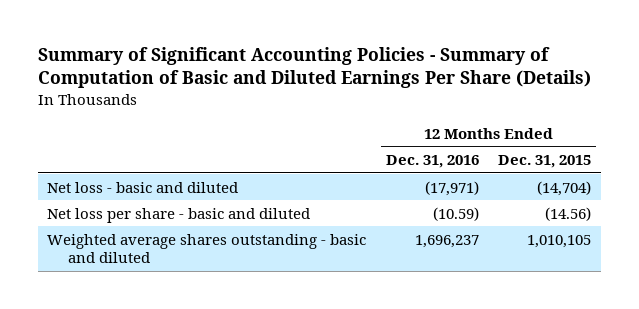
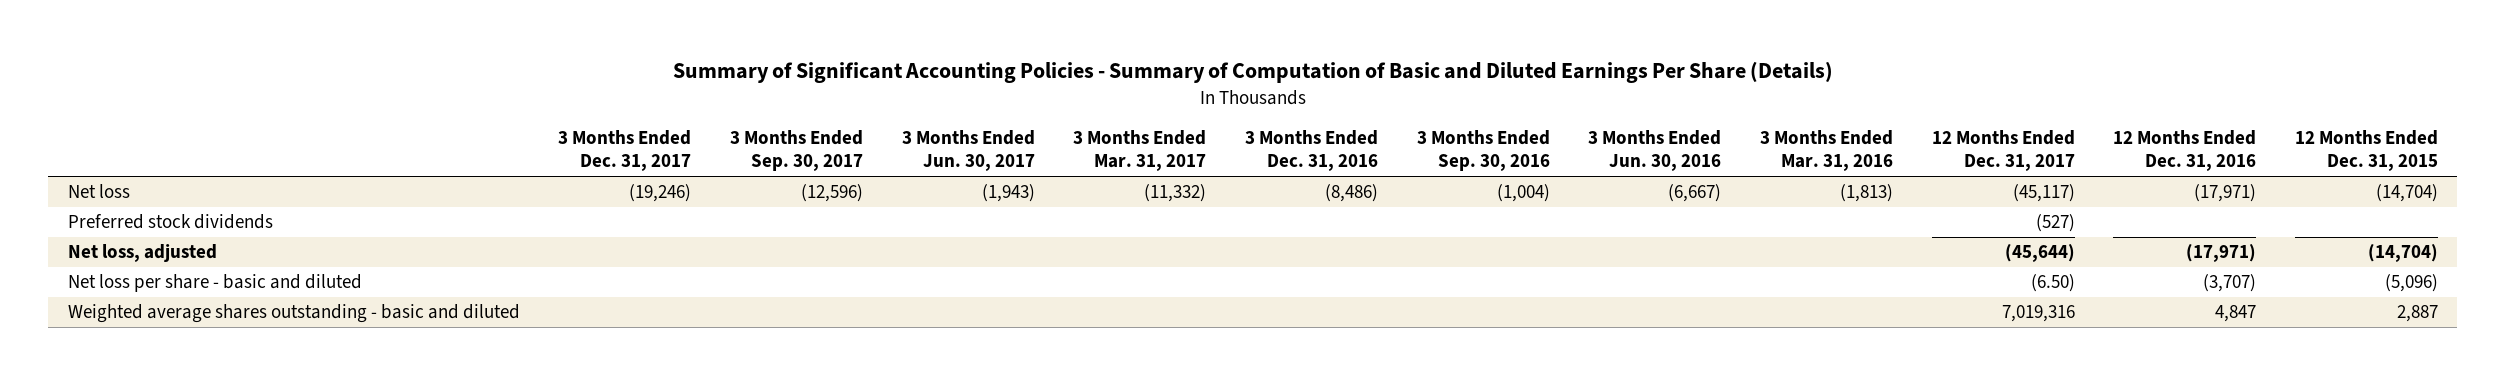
none -> [558,130,692,172] 3 Months Ended Dec. 31, 2017
none -> [729,130,863,172] 3 Months Ended Sep. 30, 2017
none -> [901,130,1035,172] 3 Months Ended Jun. 30, 2017
none -> [1073,130,1207,172] 3 Months Ended Mar. 31, 2017
none -> [1244,130,1378,172] 3 Months Ended Dec. 31, 2016
none -> [1416,130,1550,172] 3 Months Ended Sep. 30, 2016
none -> [1588,130,1722,172] 3 Months Ended Jun. 30, 2016
none -> [1759,130,1893,172] 3 Months Ended Mar. 31, 2016
none -> [1931,130,2075,172] 12 Months Ended Dec. 31, 2017
[47,181,239,193] Net loss - basic and diluted -> [67,184,130,199] Net loss
none -> [67,214,273,230] Preferred stock dividends
none -> [67,244,217,263] Net loss, adjusted
[432,206,479,221] (10.59) -> [2203,274,2257,293] (3,707)
[545,206,592,221] (14.56) -> [2384,274,2438,293] (5,096)
[414,234,479,248] 1,696,237 -> [2215,305,2257,323] 4,847
[527,234,592,248] 1,010,105 -> [2396,305,2438,323] 2,887

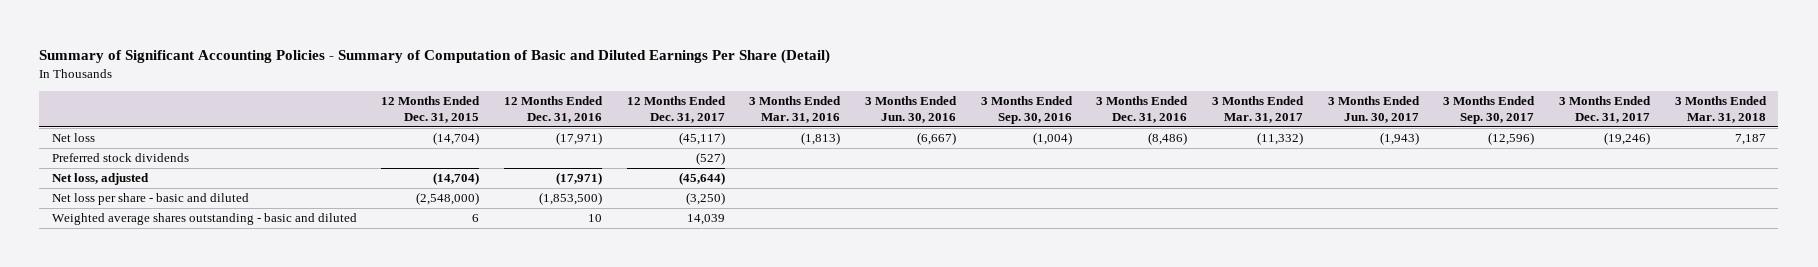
[672,61,1833,84] Summary of Significant Accounting Policies - Summary of Computation of Basic and Diluted Earnings Per Share (Details) -> [39,48,831,64] Summary of Significant Accounting Policies - Summary of Computation of Basic and Diluted Earnings Per Share (Detail)
none -> [1674,96,1767,123] 3 Months Ended Mar. 31, 2018
[2030,274,2075,293] (6.50) -> [685,192,725,206] (3,250)
[2203,274,2257,293] (3,707) -> [539,192,603,206] (1,853,500)
[2384,274,2438,293] (5,096) -> [416,192,480,206] (2,548,000)
[2001,305,2075,323] 7,019,316 -> [686,214,725,226] 14,039
[2215,305,2257,323] 4,847 -> [588,214,603,223] 10
[2396,305,2438,323] 2,887 -> [472,214,480,223] 6

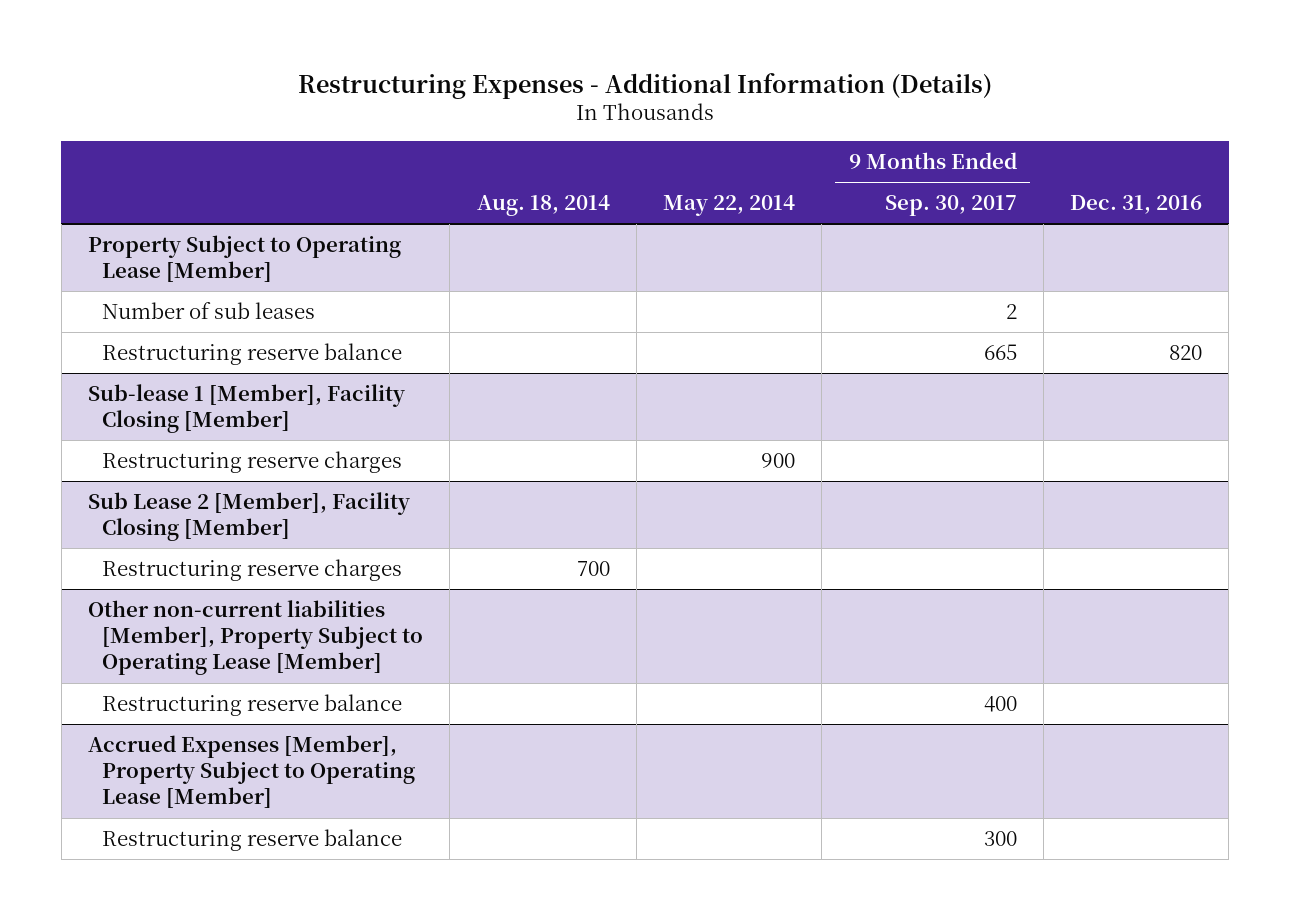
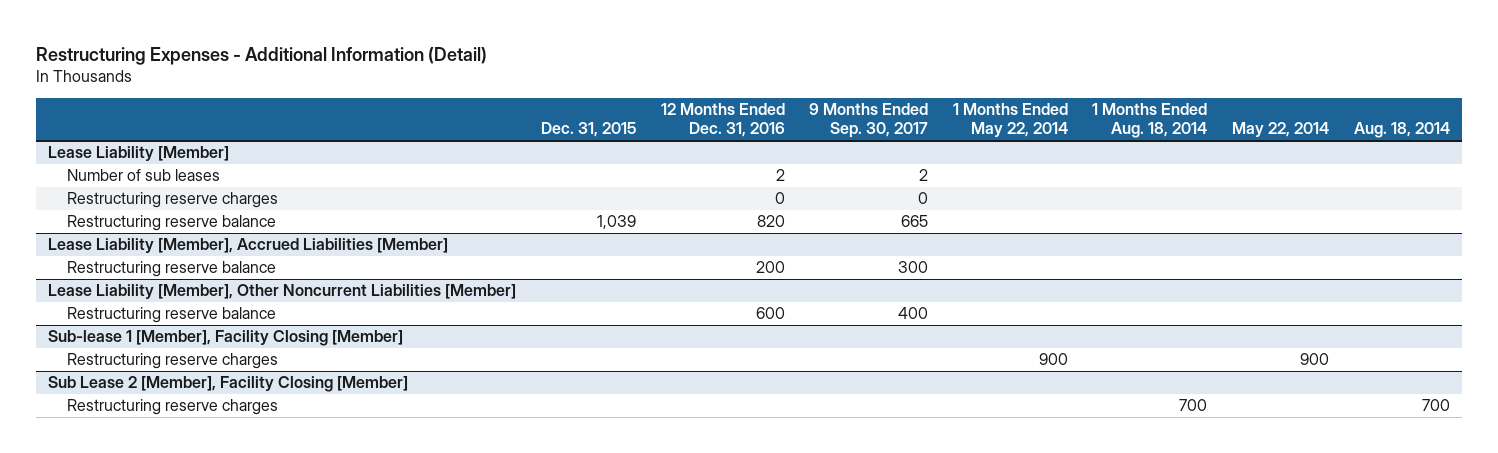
[298,72,993,99] Restructuring Expenses - Additional Information (Details) -> [36,46,488,65] Restructuring Expenses - Additional Information (Detail)
[1070,195,1203,215] Dec. 31, 2016 -> none
none -> [540,122,636,138] Dec. 31, 2015
none -> [660,102,785,138] 12 Months Ended Dec. 31, 2016
none -> [952,102,1068,138] 1 Months Ended May 22, 2014
none -> [1092,102,1208,139] 1 Months Ended Aug. 18, 2014
[87,235,401,283] Property Subject to Operating Lease [Member] -> [48,146,230,162] Lease Liability [Member]
none -> [67,192,279,209] Restructuring reserve charges
none -> [48,238,449,254] Lease Liability [Member], Accrued Liabilities [Member]
none -> [67,261,277,278] Restructuring reserve balance
none -> [48,284,517,300] Lease Liability [Member], Other Noncurrent Liabilities [Member]
none -> [67,307,277,324] Restructuring reserve balance
[87,600,424,676] Other non-current liabilities [Member], Property Subject to Operating Lease [Member] -> none
[102,694,403,717] Restructuring reserve balance -> none
[87,735,416,809] Accrued Expenses [Member], Property Subject to Operating Lease [Member] -> none
[102,829,403,852] Restructuring reserve balance -> none

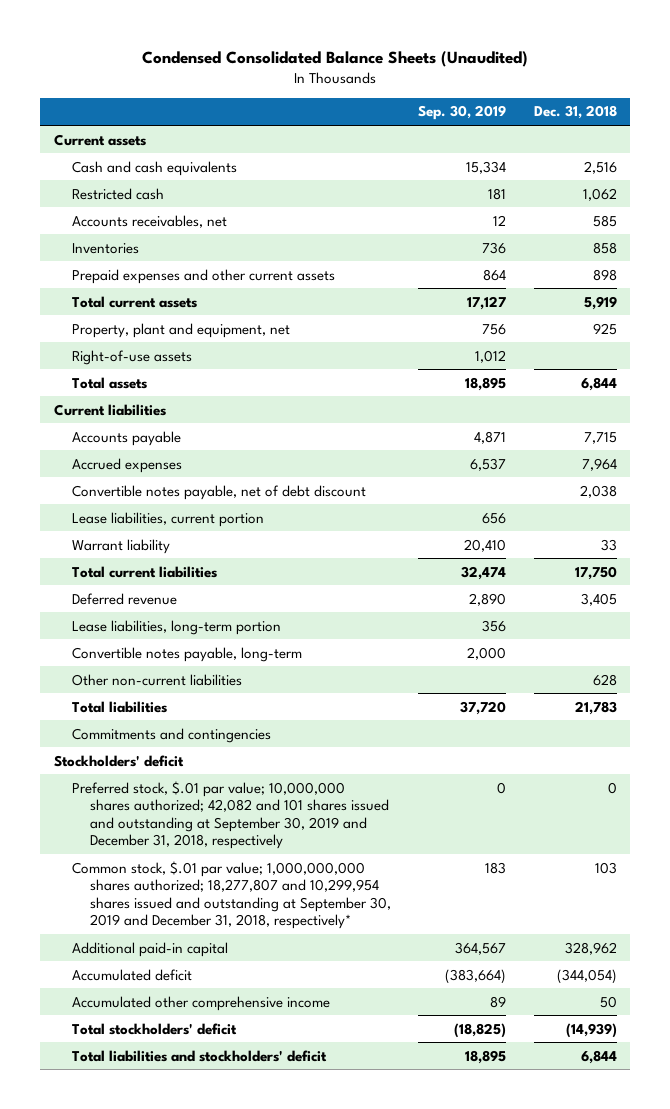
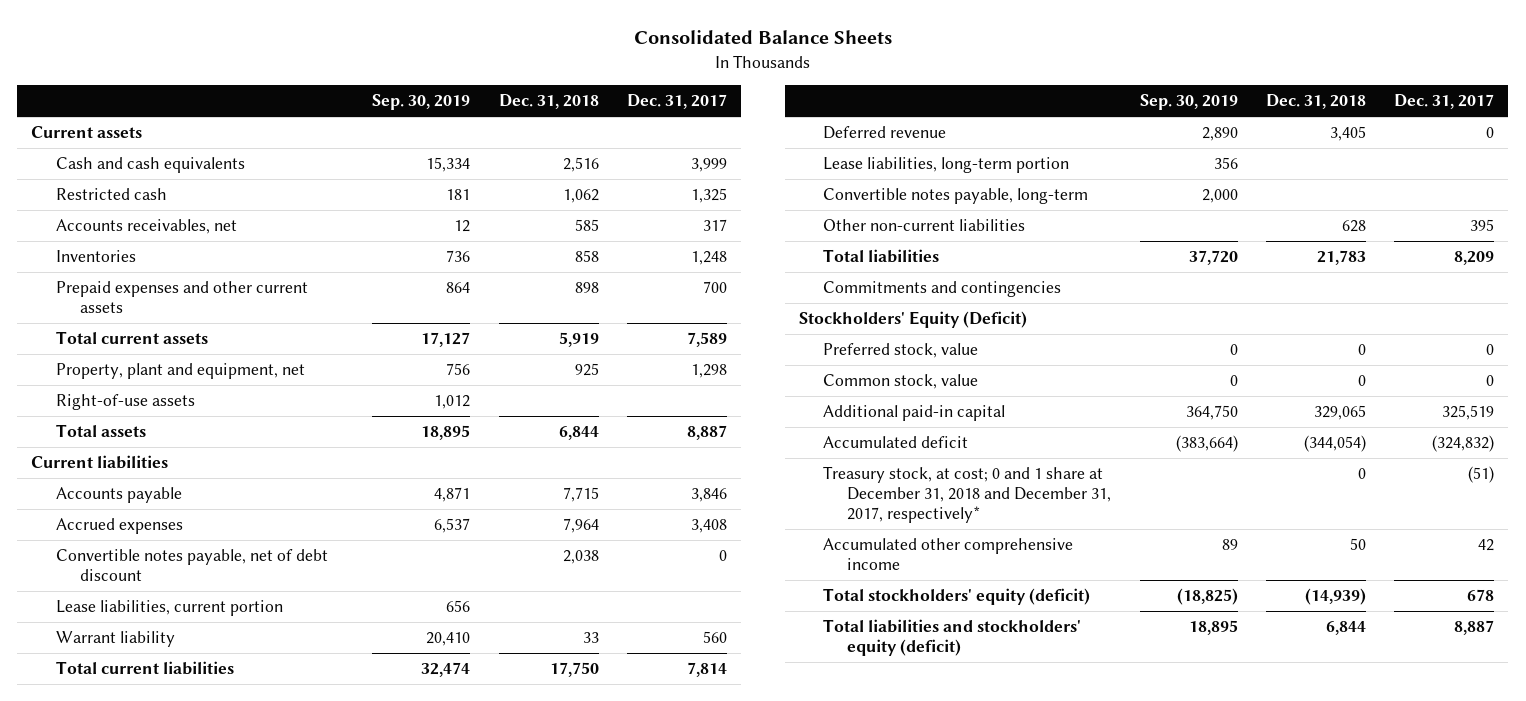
[142,51,529,68] Condensed Consolidated Balance Sheets (Unaudited) -> [633,30,892,45] Consolidated Balance Sheets
none -> [626,94,727,110] Dec. 31, 2017
[71,860,391,930] Common stock, $.01 par value; 1,000,000,000 shares authorized; 18,277,807 and 10,299,954 shares issued and outstanding at September 30, 2019 and December 31, 2018, respectively* -> none
[53,754,184,767] Stockholders' deficit -> [798,311,1027,329] Stockholders' Equity (Deficit)
[71,780,389,850] Preferred stock, $.01 par value; 10,000,000 shares authorized; 42,082 and 101 shares issued and outstanding at September 30, 2019 and December 31, 2018, respectively -> [822,343,978,359] Preferred stock, value
none -> [822,374,978,390] Common stock, value
[455,941,507,955] 364,567 -> [1185,405,1238,421] 364,750
[564,941,617,955] 328,962 -> [1313,405,1366,421] 329,065
none -> [822,466,1112,524] Treasury stock, at cost; 0 and 1 share at December 31, 2018 and December 31, 2017, respectively*
[71,1022,237,1035] Total stockholders' deficit -> [822,588,1090,606] Total stockholders' equity (deficit)
[71,1049,327,1062] Total liabilities and stockholders' deficit -> [822,619,1081,657] Total liabilities and stockholders' equity (deficit)

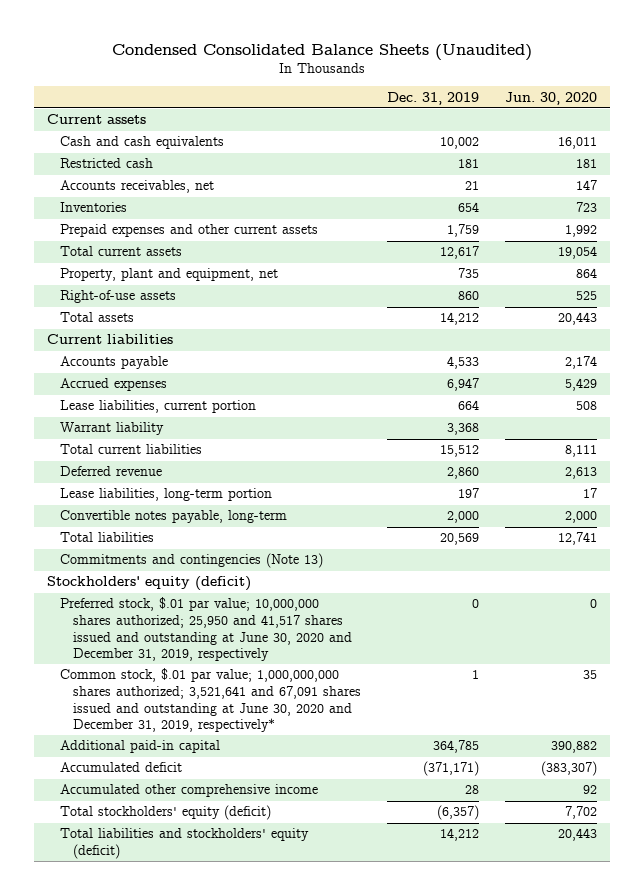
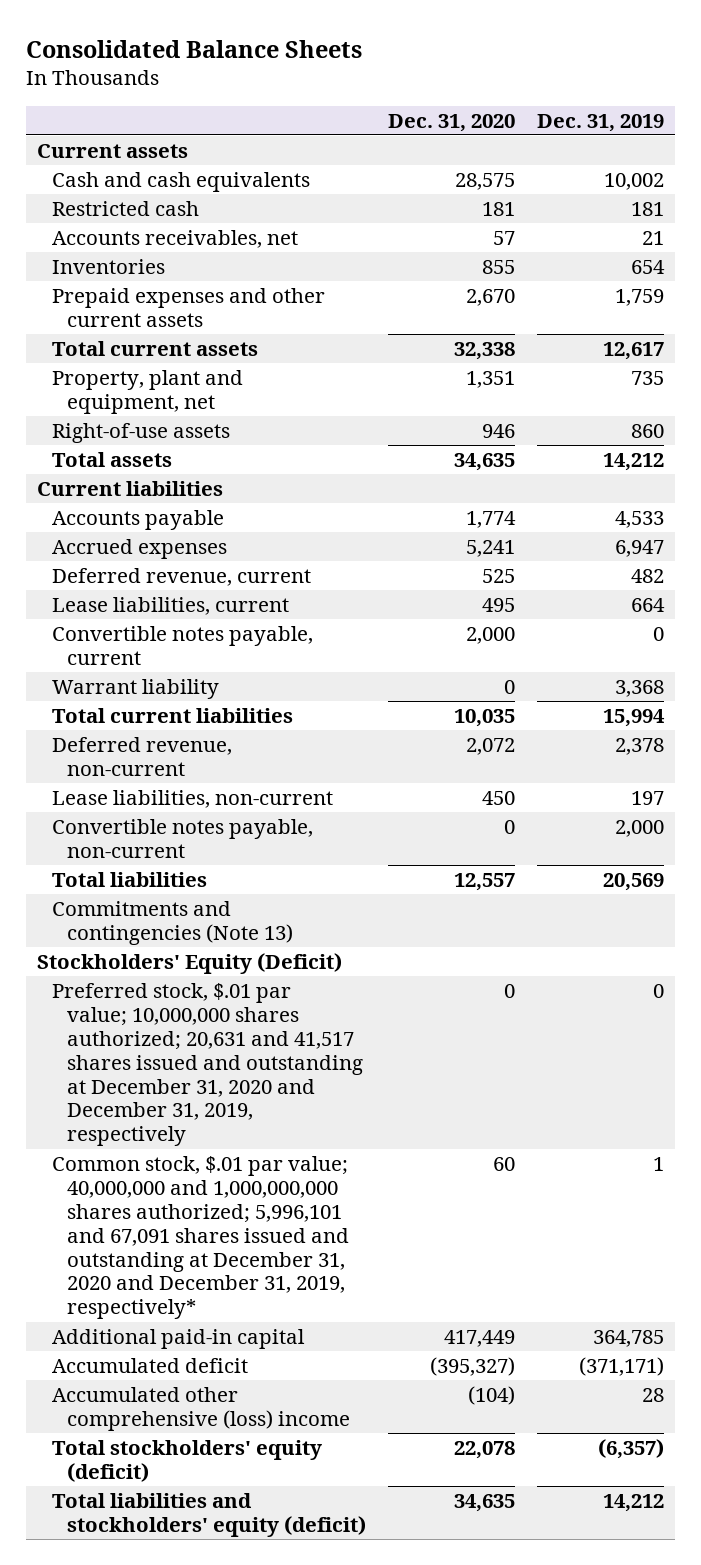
[111,43,532,61] Condensed Consolidated Balance Sheets (Unaudited) -> [26,39,363,58] Consolidated Balance Sheets
[505,91,598,105] Jun. 30, 2020 -> none
none -> [387,113,515,132] Dec. 31, 2020
none -> [51,567,311,586] Deferred revenue, current
[59,400,256,414] Lease liabilities, current portion -> [51,596,289,615] Lease liabilities, current
none -> [51,625,313,665] Convertible notes payable, current
[439,445,479,458] 15,512 -> [602,708,665,727] 15,994
[59,466,162,477] Deferred revenue -> [51,736,232,776] Deferred revenue, non-current
[446,467,479,480] 2,860 -> [614,737,664,755] 2,378
[59,488,272,502] Lease liabilities, long-term portion -> [51,789,333,808] Lease liabilities, non-current
[59,510,287,524] Convertible notes payable, long-term -> [51,818,313,858] Convertible notes payable, non-current
[46,576,251,592] Stockholders' equity (deficit) -> [37,952,343,974] Stockholders' Equity (Deficit)
[59,597,352,662] Preferred stock, $.01 par value; 10,000,000 shares authorized; 25,950 and 41,517 shares issued and outstanding at June 30, 2020 and December 31, 2019, respectively -> [51,982,363,1147] Preferred stock, $.01 par value; 10,000,000 shares authorized; 20,631 and 41,517 shares issued and outstanding at December 31, 2020 and December 31, 2019, respectively
[59,668,361,733] Common stock, $.01 par value; 1,000,000,000 shares authorized; 3,521,641 and 67,091 shares issued and outstanding at June 30, 2020 and December 31, 2019, respectively* -> [51,1155,349,1320] Common stock, $.01 par value; 40,000,000 and 1,000,000,000 shares authorized; 5,996,101 and 67,091 shares issued and outstanding at December 31, 2020 and December 31, 2019, respectively*
[59,784,318,798] Accumulated other comprehensive income -> [51,1386,350,1431] Accumulated other comprehensive (loss) income

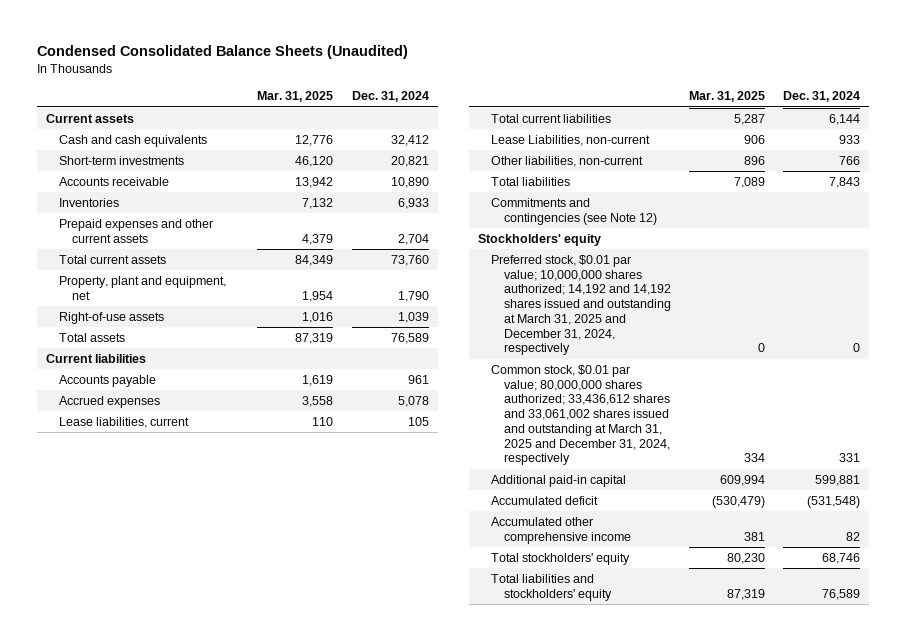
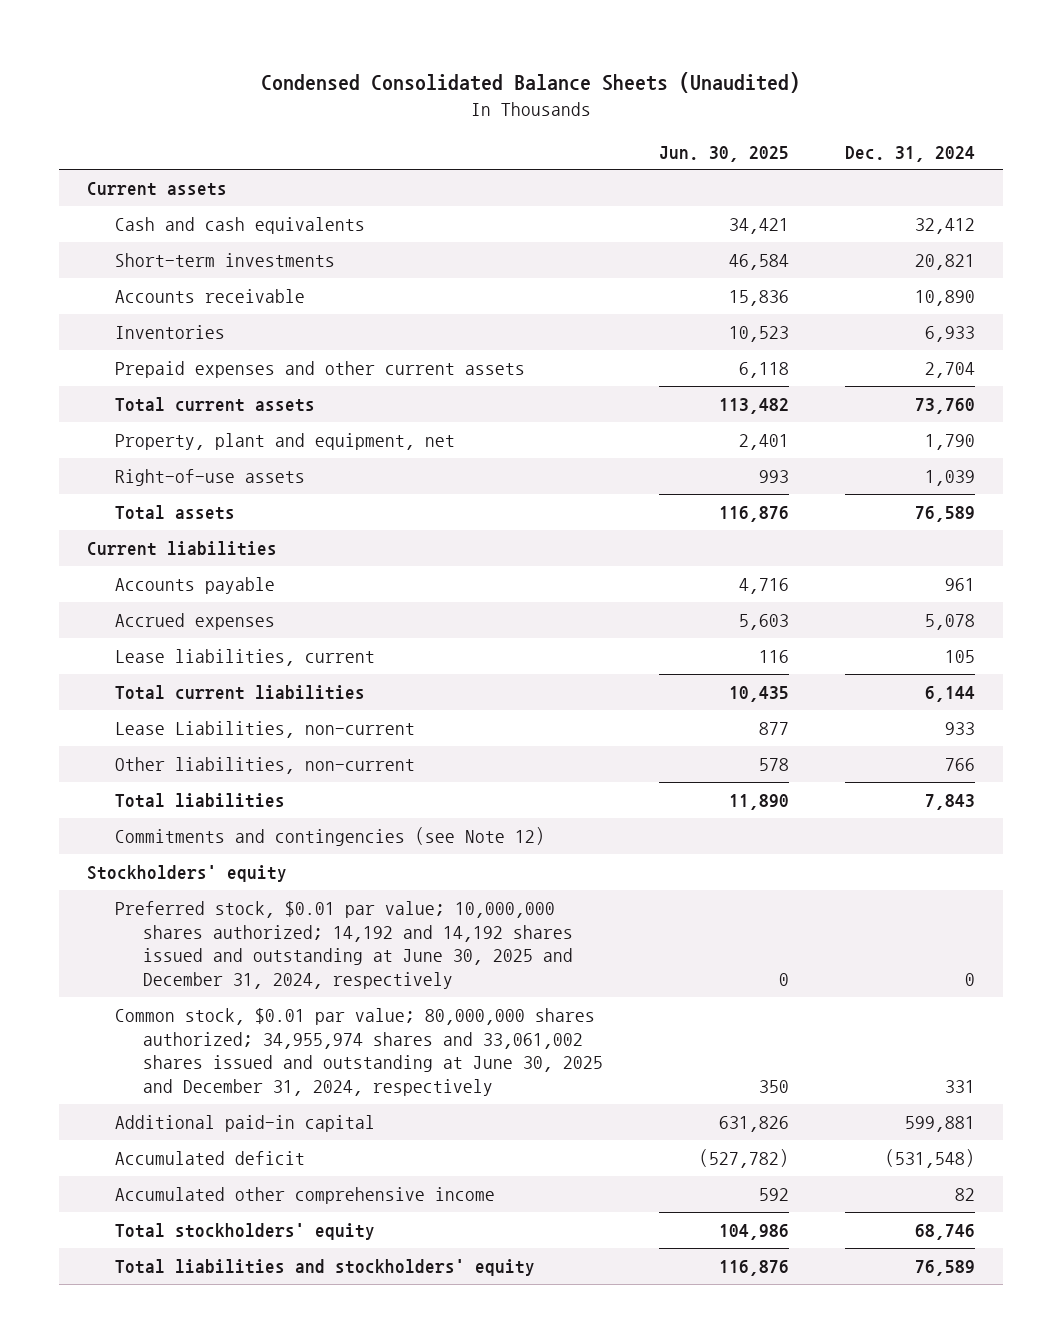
[257,91,334,103] Mar. 31, 2025 -> none
none -> [658,145,789,162] Jun. 30, 2025
[490,254,671,356] Preferred stock, $0.01 par value; 10,000,000 shares authorized; 14,192 and 14,192 shares issued and outstanding at March 31, 2025 and December 31, 2024, respectively -> [114,901,573,990] Preferred stock, $0.01 par value; 10,000,000 shares authorized; 14,192 and 14,192 shares issued and outstanding at June 30, 2025 and December 31, 2024, respectively
[490,364,670,466] Common stock, $0.01 par value; 80,000,000 shares authorized; 33,436,612 shares and 33,061,002 shares issued and outstanding at March 31, 2025 and December 31, 2024, respectively -> [114,1008,603,1097] Common stock, $0.01 par value; 80,000,000 shares authorized; 34,955,974 shares and 33,061,002 shares issued and outstanding at June 30, 2025 and December 31, 2024, respectively

